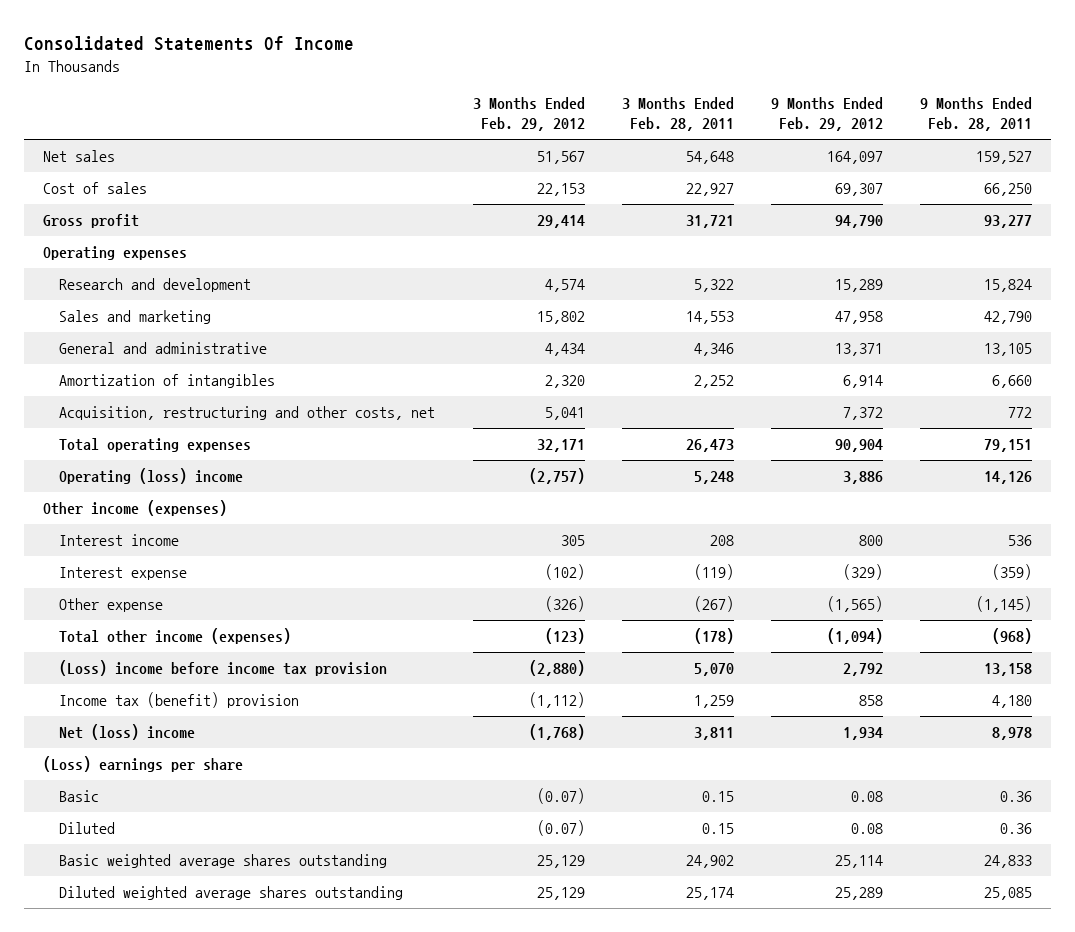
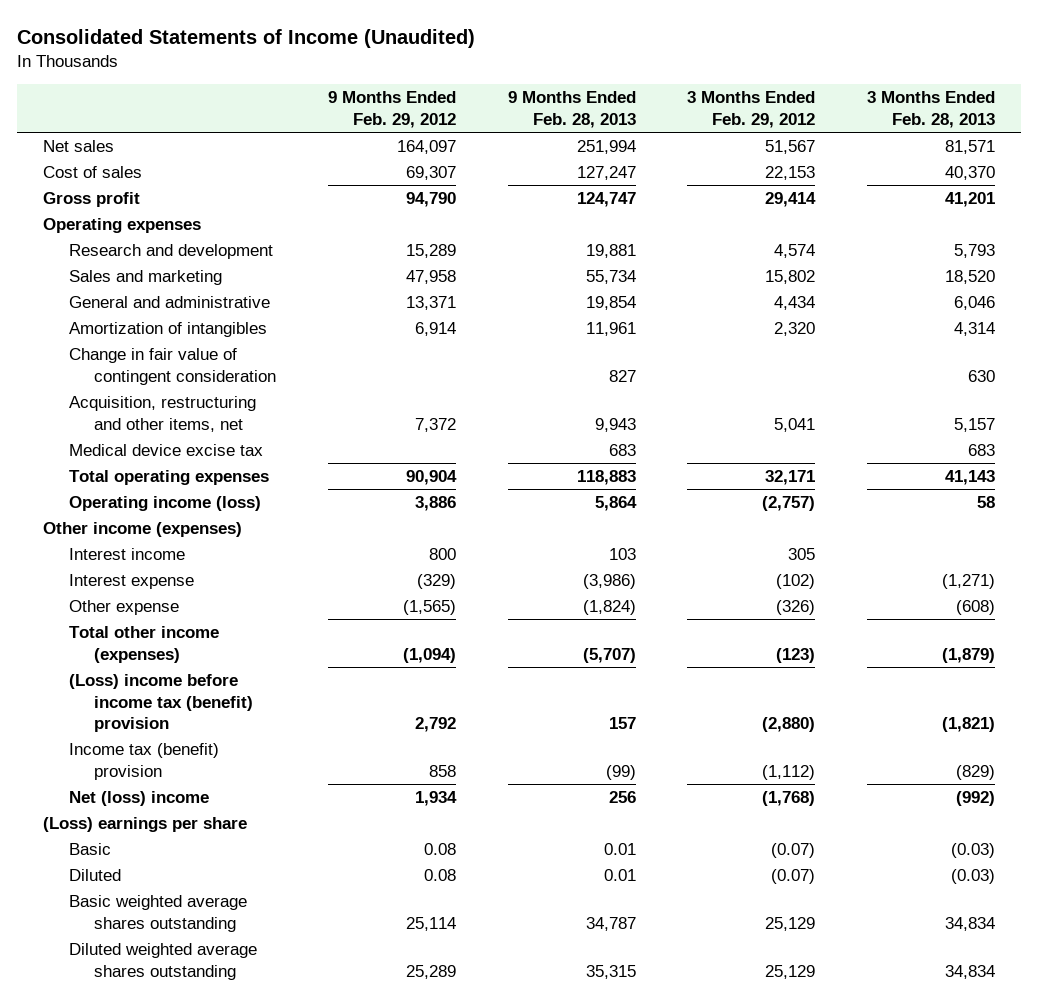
[24,36,355,52] Consolidated Statements Of Income -> [17,28,476,48] Consolidated Statements of Income (Unaudited)
[621,96,734,132] 3 Months Ended Feb. 28, 2011 -> none
[920,96,1033,132] 9 Months Ended Feb. 28, 2011 -> none
none -> [507,91,636,128] 9 Months Ended Feb. 28, 2013
none -> [866,91,995,128] 3 Months Ended Feb. 28, 2013
none -> [68,348,277,385] Change in fair value of contingent consideration
[59,406,436,421] Acquisition, restructuring and other costs, net -> [68,396,256,432] Acquisition, restructuring and other items, net
none -> [68,444,263,457] Medical device excise tax
[59,468,244,485] Operating (loss) income -> [68,496,261,512] Operating income (loss)
[59,660,388,677] (Loss) income before income tax provision -> [68,674,254,733] (Loss) income before income tax (benefit) provision

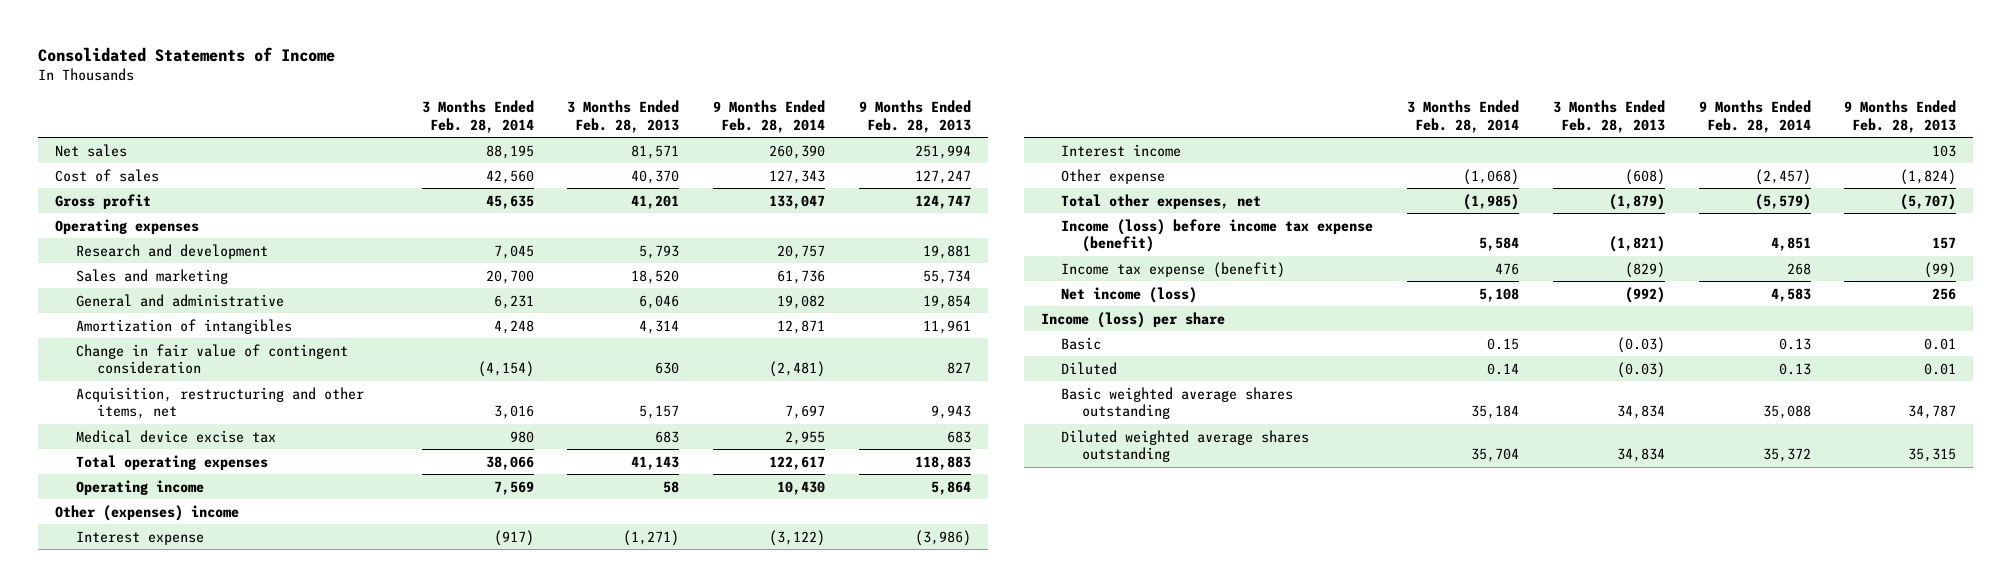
[17,28,476,48] Consolidated Statements of Income (Unaudited) -> [38,46,336,62] Consolidated Statements of Income
[328,91,457,128] 9 Months Ended Feb. 29, 2012 -> none
[687,91,816,128] 3 Months Ended Feb. 29, 2012 -> none
none -> [421,100,534,133] 3 Months Ended Feb. 28, 2014
none -> [713,100,826,133] 9 Months Ended Feb. 28, 2014
[68,496,261,512] Operating income (loss) -> [75,479,204,495] Operating income
[42,522,242,538] Other income (expenses) -> [55,504,240,521] Other (expenses) income
[68,548,185,561] Interest income -> [1061,143,1182,157] Interest income
[68,626,219,663] Total other income (expenses) -> [1061,193,1262,209] Total other expenses, net
[68,674,254,733] (Loss) income before income tax (benefit) provision -> [1061,218,1374,253] Income (loss) before income tax expense (benefit)
[68,743,219,780] Income tax (benefit) provision -> [1061,261,1286,278] Income tax expense (benefit)
[68,791,209,807] Net (loss) income -> [1061,286,1198,303] Net income (loss)
[42,817,247,833] (Loss) earnings per share -> [1040,311,1225,328] Income (loss) per share

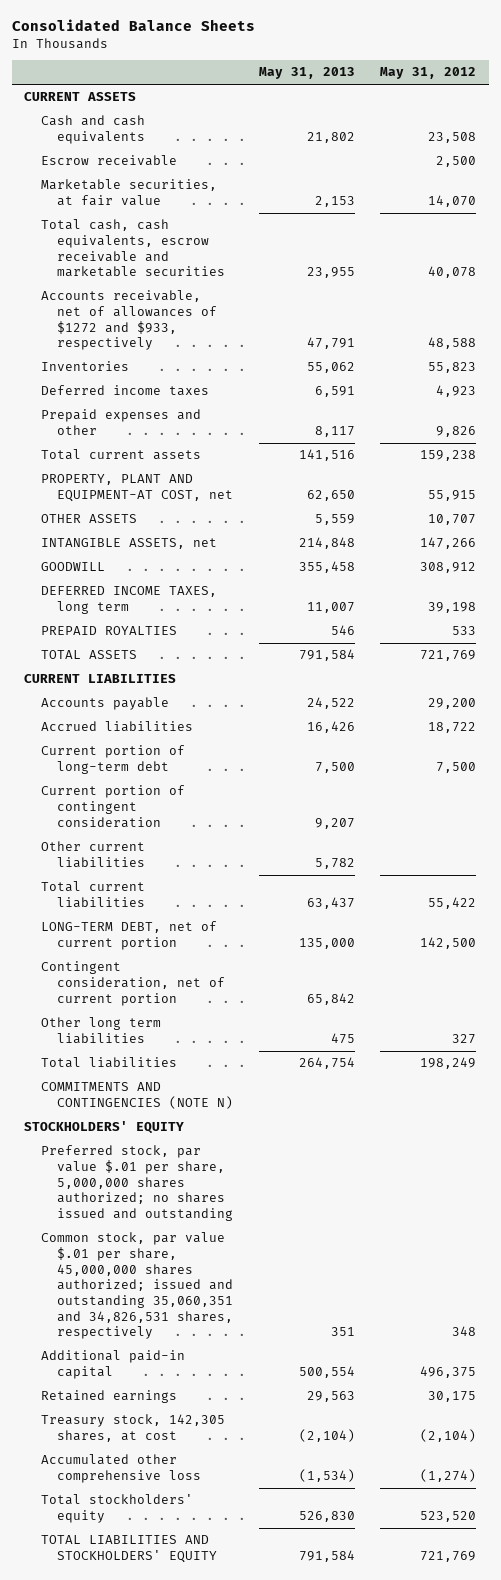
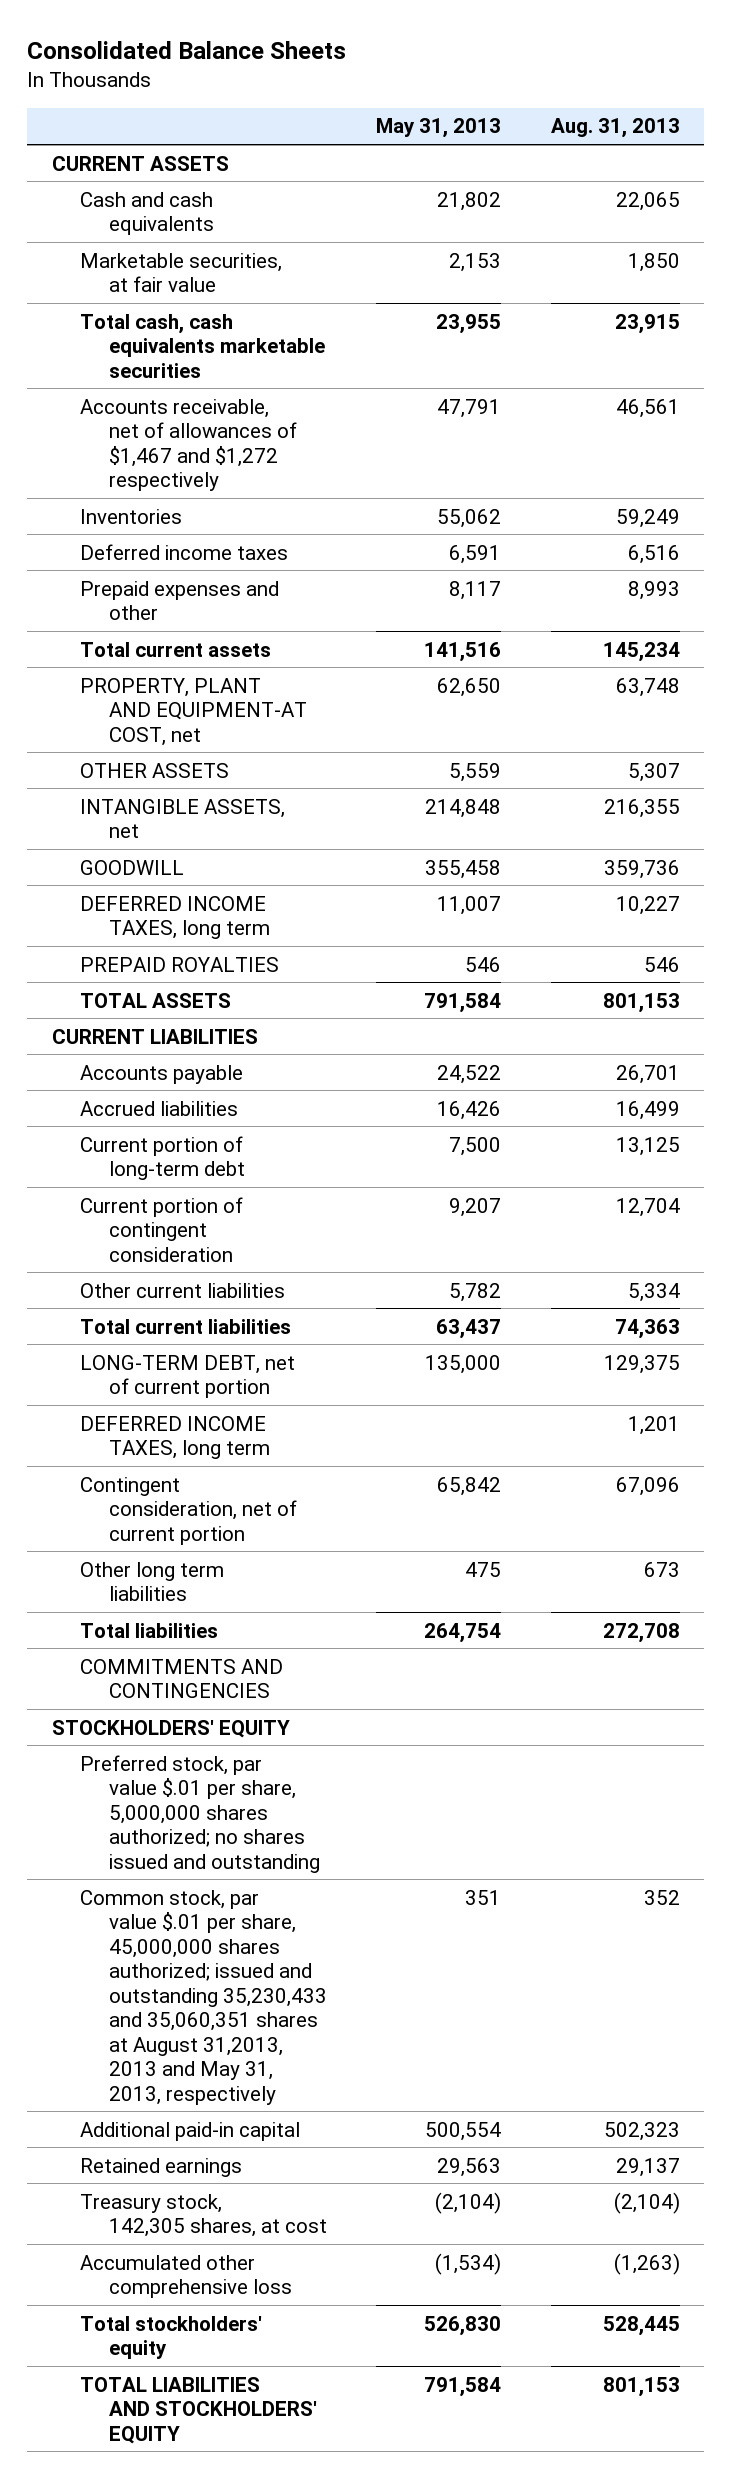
[380,67,477,80] May 31, 2012 -> none
none -> [550,118,680,139] Aug. 31, 2013
[40,155,177,167] Escrow receivable -> none
[40,219,226,278] Total cash, cash equivalents, escrow receivable and marketable securities -> [80,313,325,378] Total cash, cash equivalents marketable securities
[40,290,218,351] Accounts receivable, net of allowances of $1272 and $933, respectively -> [80,398,297,492] Accounts receivable, net of allowances of $1,467 and $1,272 respectively
none -> [80,1415,270,1460] DEFERRED INCOME TAXES, long term
[40,1082,234,1110] COMMITMENTS AND CONTINGENCIES (NOTE N) -> [80,1658,284,1699] COMMITMENTS AND CONTINGENCIES
[40,1232,234,1340] Common stock, par value $.01 per share, 45,000,000 shares authorized; issued and outstanding 35,060,351 and 34,826,531 shares, respectively -> [80,1889,327,2105] Common stock, par value $.01 per share, 45,000,000 shares authorized; issued and outstanding 35,230,433 and 35,060,351 shares at August 31,2013, 2013 and May 31, 2013, respectively

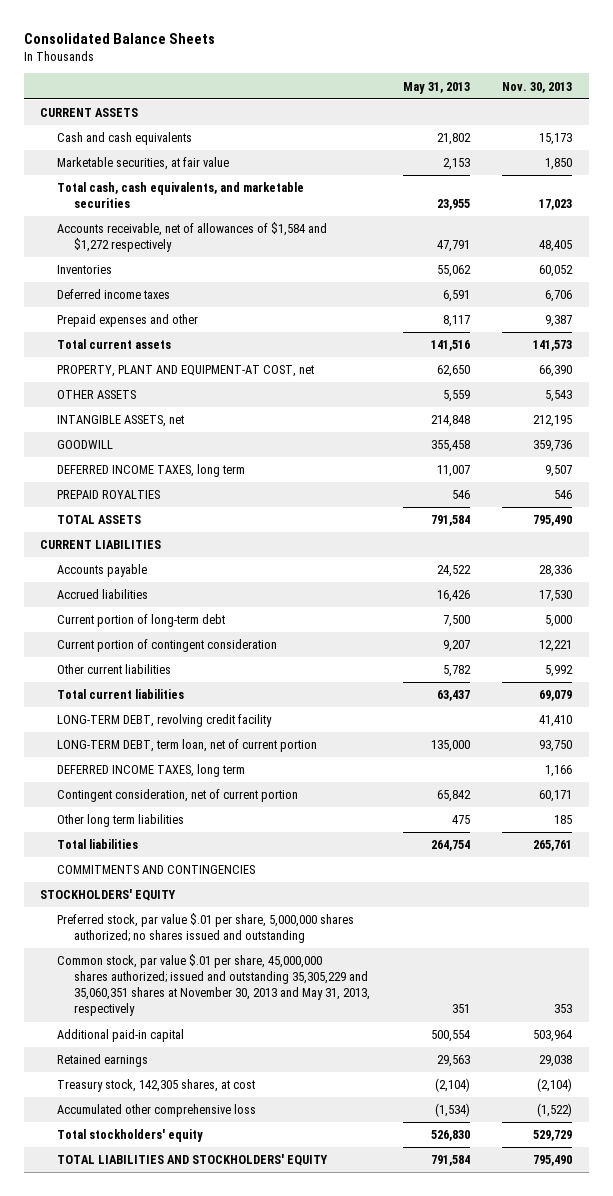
[550,118,680,139] Aug. 31, 2013 -> none
none -> [502,81,573,93] Nov. 30, 2013
[80,313,325,378] Total cash, cash equivalents marketable securities -> [57,182,305,209] Total cash, cash equivalents, and marketable securities
[80,398,297,492] Accounts receivable, net of allowances of $1,467 and $1,272 respectively -> [57,222,328,253] Accounts receivable, net of allowances of $1,584 and $1,272 respectively
none -> [57,714,273,728] LONG-TERM DEBT, revolving credit facility
[80,1354,296,1399] LONG-TERM DEBT, net of current portion -> [57,739,318,753] LONG-TERM DEBT, term loan, net of current portion
[80,1889,327,2105] Common stock, par value $.01 per share, 45,000,000 shares authorized; issued and outstanding 35,230,433 and 35,060,351 shares at August 31,2013, 2013 and May 31, 2013, respectively -> [57,954,370,1017] Common stock, par value $.01 per share, 45,000,000 shares authorized; issued and outstanding 35,305,229 and 35,060,351 shares at November 30, 2013 and May 31, 2013, respectively

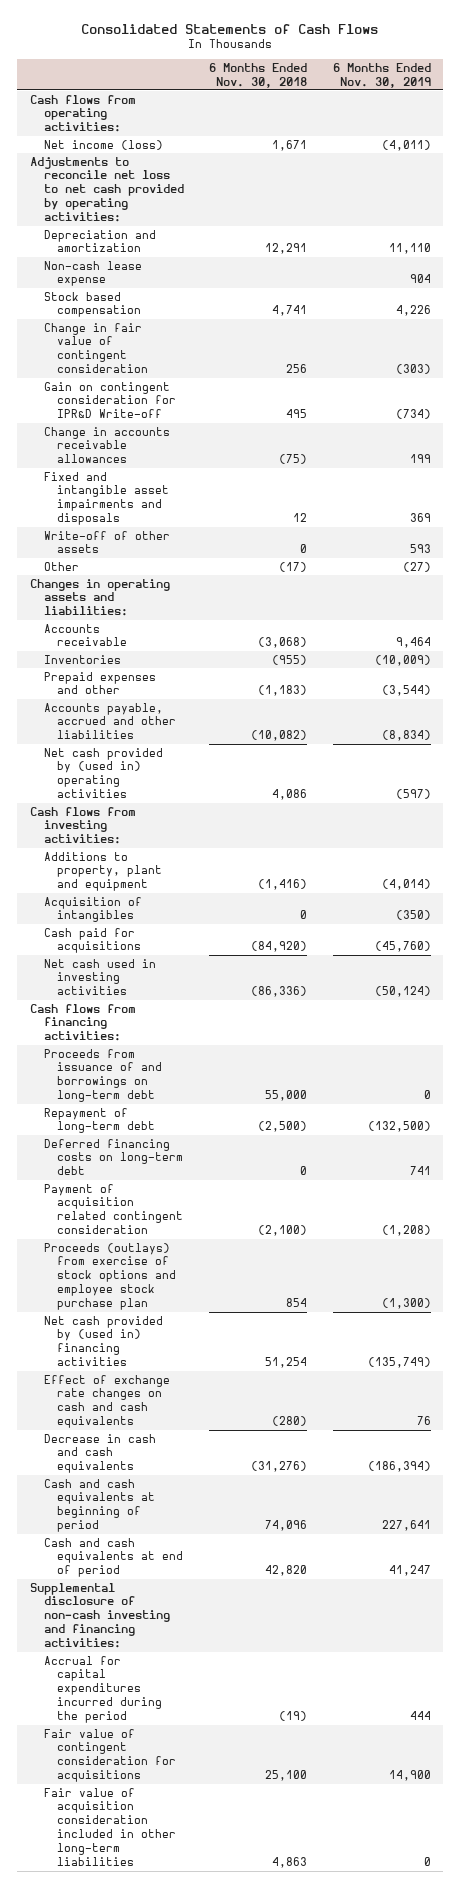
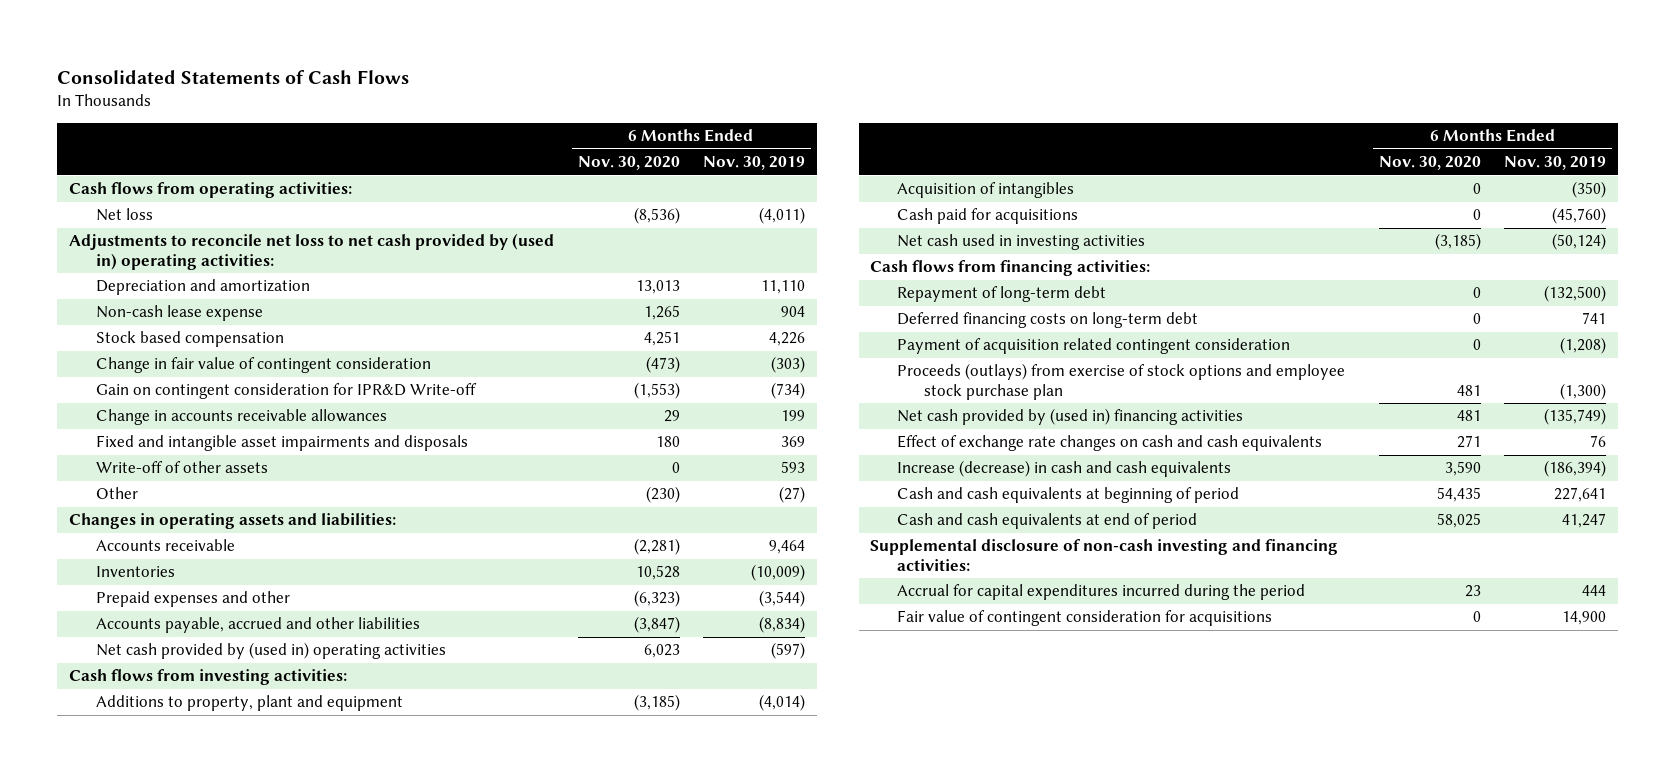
[209,62,308,88] 6 Months Ended Nov. 30, 2018 -> none
none -> [577,156,680,171] Nov. 30, 2020
[43,139,163,150] Net income (loss) -> [95,208,153,222] Net loss
[29,156,184,223] Adjustments to reconcile net loss to net cash provided by operating activities: -> [69,233,555,270] Adjustments to reconcile net loss to net cash provided by (used in) operating activities:
[43,1048,163,1103] Proceeds from issuance of and borrowings on long-term debt -> none
[43,1433,156,1474] Decrease in cash and cash equivalents -> [897,460,1232,478] Increase (decrease) in cash and cash equivalents
[43,1787,177,1867] Fair value of acquisition consideration included in other long-term liabilities -> none

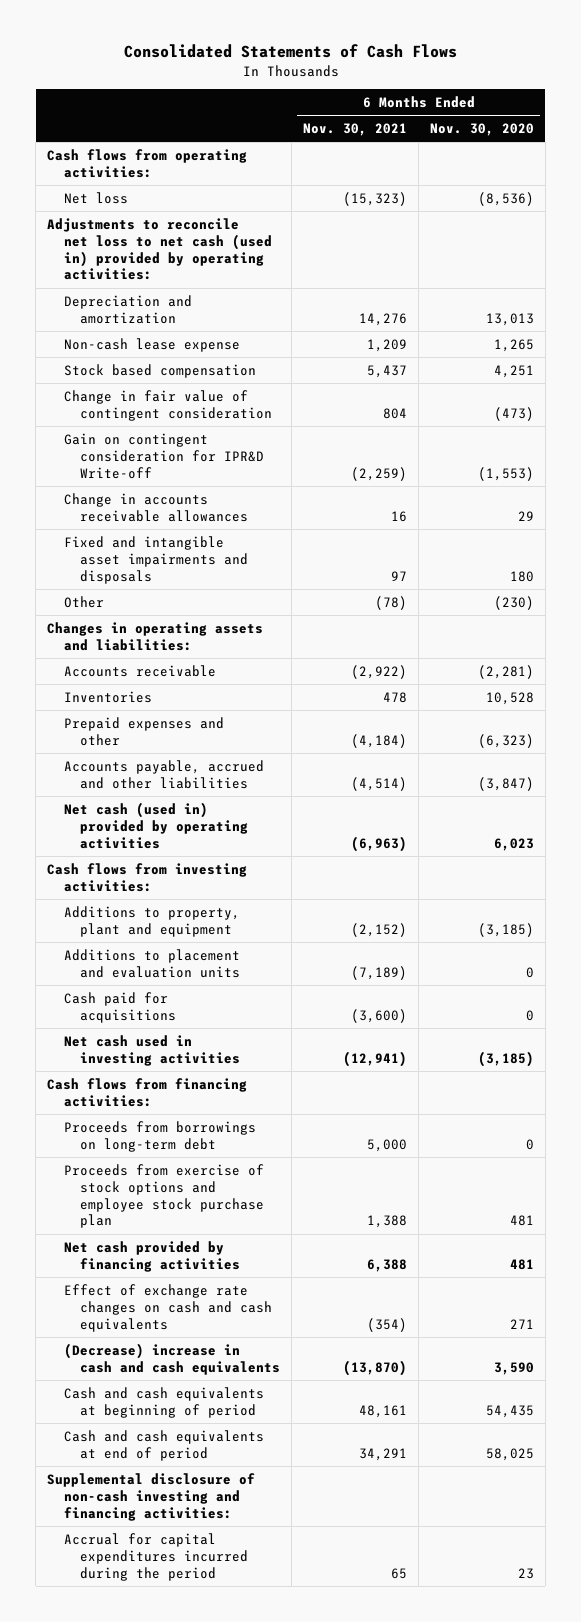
[703,156,806,171] Nov. 30, 2019 -> none
none -> [303,123,408,137] Nov. 30, 2021
[69,233,555,270] Adjustments to reconcile net loss to net cash provided by (used in) operating activities: -> [47,217,272,281] Adjustments to reconcile net loss to net cash (used in) provided by operating activities:
[95,461,268,474] Write-off of other assets -> none
[95,642,446,660] Net cash provided by (used in) operating activities -> [63,801,249,849] Net cash (used in) provided by operating activities
[897,182,1075,199] Acquisition of intangibles -> none
none -> [63,948,241,978] Additions to placement and evaluation units
[897,286,1107,303] Repayment of long-term debt -> none
[897,312,1199,329] Deferred financing costs on long-term debt -> none
[897,338,1291,355] Payment of acquisition related contingent consideration -> none
none -> [63,1120,256,1152] Proceeds from borrowings on long-term debt
[897,363,1346,400] Proceeds (outlays) from exercise of stock options and employee stock purchase plan -> [63,1163,265,1229] Proceeds from exercise of stock options and employee stock purchase plan
[897,408,1244,426] Net cash provided by (used in) financing activities -> [63,1240,241,1272] Net cash provided by financing activities
[897,460,1232,478] Increase (decrease) in cash and cash equivalents -> [63,1342,281,1375] (Decrease) increase in cash and cash equivalents
[897,610,1273,627] Fair value of contingent consideration for acquisitions -> none

